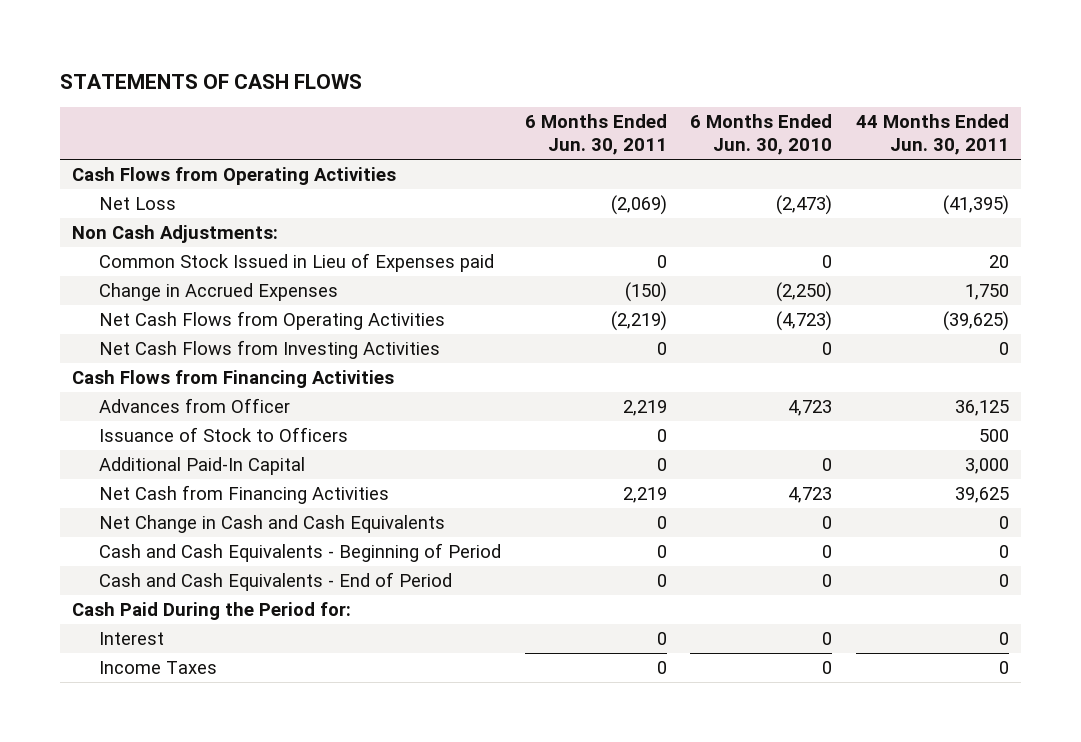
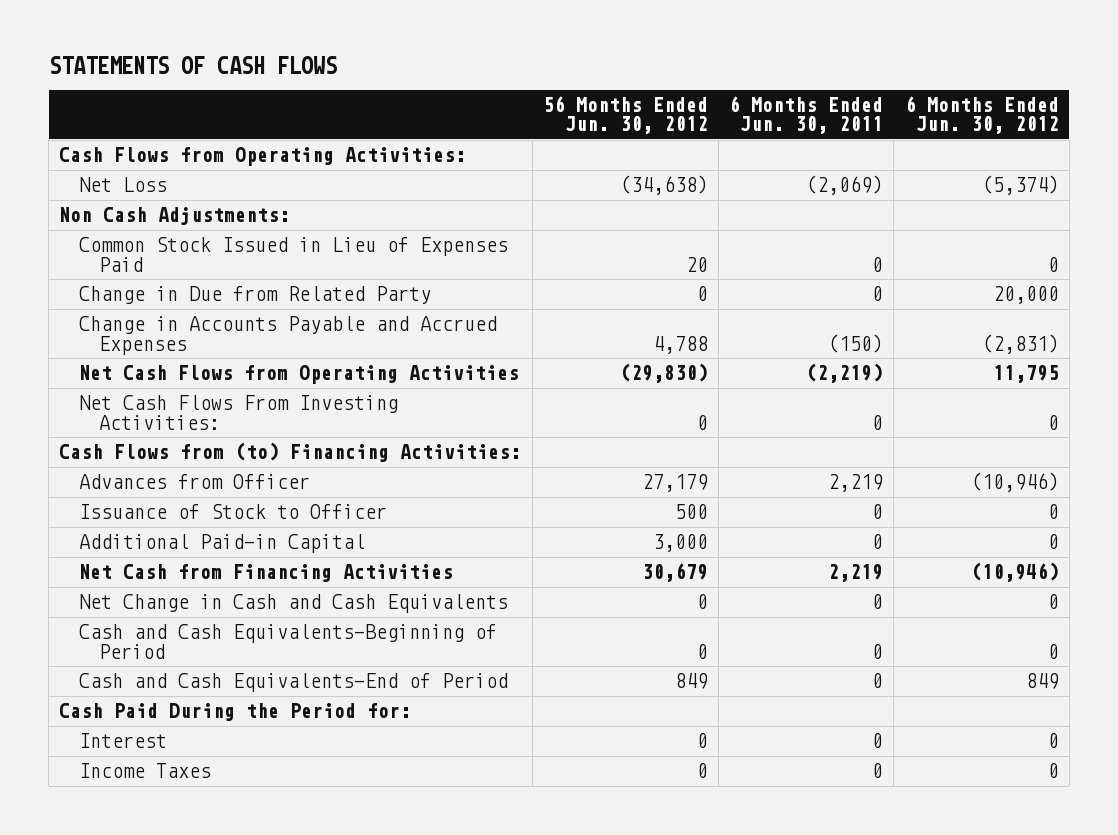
[690,114,833,156] 6 Months Ended Jun. 30, 2010 -> none
[855,114,1009,156] 44 Months Ended Jun. 30, 2011 -> none
none -> [542,96,708,135] 56 Months Ended Jun. 30, 2012
none -> [904,96,1059,135] 6 Months Ended Jun. 30, 2012
[72,166,397,185] Cash Flows from Operating Activities -> [59,147,467,167] Cash Flows from Operating Activities:
[98,252,494,272] Common Stock Issued in Lieu of Expenses paid -> [79,237,509,272] Common Stock Issued in Lieu of Expenses Paid
none -> [79,286,432,305] Change in Due from Related Party
[98,282,338,301] Change in Accrued Expenses -> [79,316,498,355] Change in Accounts Payable and Accrued Expenses
[98,339,440,359] Net Cash Flows from Investing Activities -> [79,395,399,430] Net Cash Flows From Investing Activities:
[72,369,395,388] Cash Flows from Financing Activities -> [59,442,522,463] Cash Flows from (to) Financing Activities:
[98,426,348,442] Issuance of Stock to Officers -> [79,504,388,520] Issuance of Stock to Officer
[98,456,305,475] Additional Paid-In Capital -> [79,534,366,554] Additional Paid-in Capital
[98,542,501,562] Cash and Cash Equivalents - Beginning of Period -> [79,624,498,659] Cash and Cash Equivalents-Beginning of Period
[98,571,452,591] Cash and Cash Equivalents - End of Period -> [79,673,509,693] Cash and Cash Equivalents-End of Period

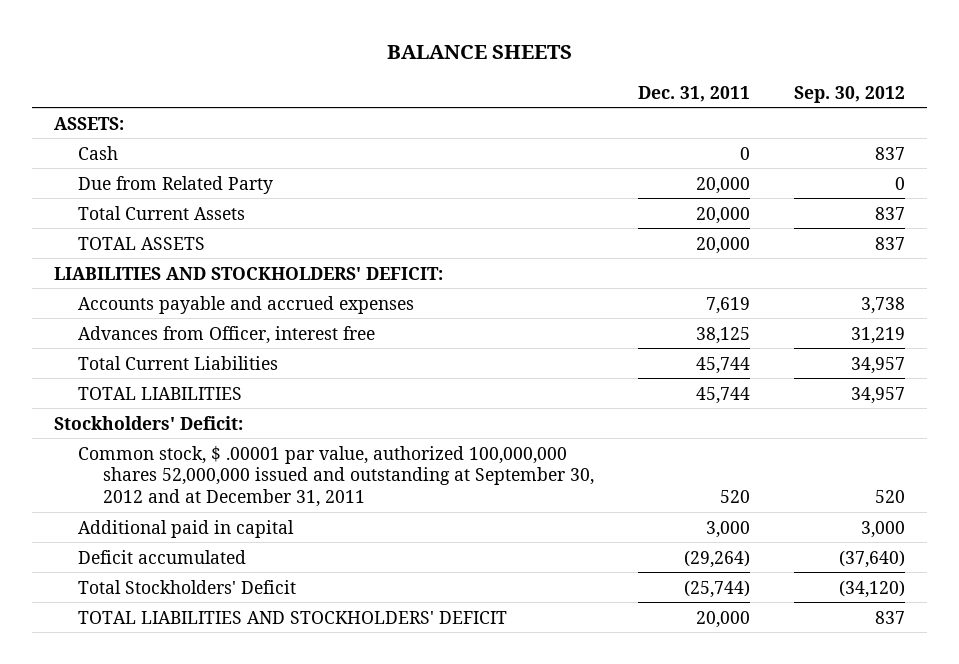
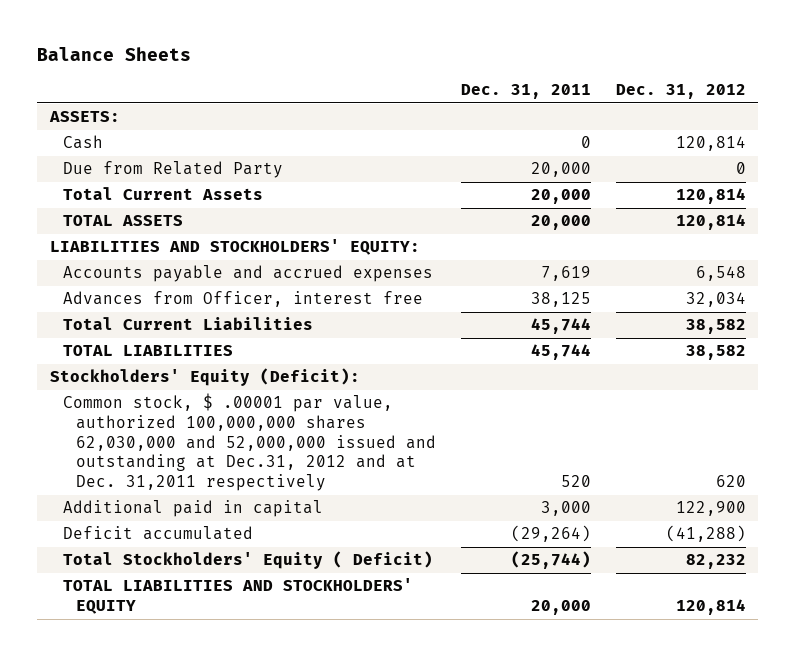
[386,45,572,60] BALANCE SHEETS -> [37,47,192,62] Balance Sheets
[794,85,906,103] Sep. 30, 2012 -> none
none -> [615,83,746,99] Dec. 31, 2012
[53,266,443,280] LIABILITIES AND STOCKHOLDERS' DEFICIT: -> [50,239,421,256] LIABILITIES AND STOCKHOLDERS' EQUITY:
[53,415,243,430] Stockholders' Deficit: -> [50,368,361,387] Stockholders' Equity (Deficit):
[78,445,594,507] Common stock, $ .00001 par value, authorized 100,000,000 shares 52,000,000 issued and outstanding at September 30, 2012 and at December 31, 2011 -> [62,393,436,492] Common stock, $ .00001 par value, authorized 100,000,000 shares 62,030,000 and 52,000,000 issued and outstanding at Dec.31, 2012 and at Dec. 31,2011 respectively
[78,579,297,594] Total Stockholders' Deficit -> [62,551,433,570] Total Stockholders' Equity ( Deficit)
[78,610,508,624] TOTAL LIABILITIES AND STOCKHOLDERS' DEFICIT -> [62,578,413,615] TOTAL LIABILITIES AND STOCKHOLDERS' EQUITY

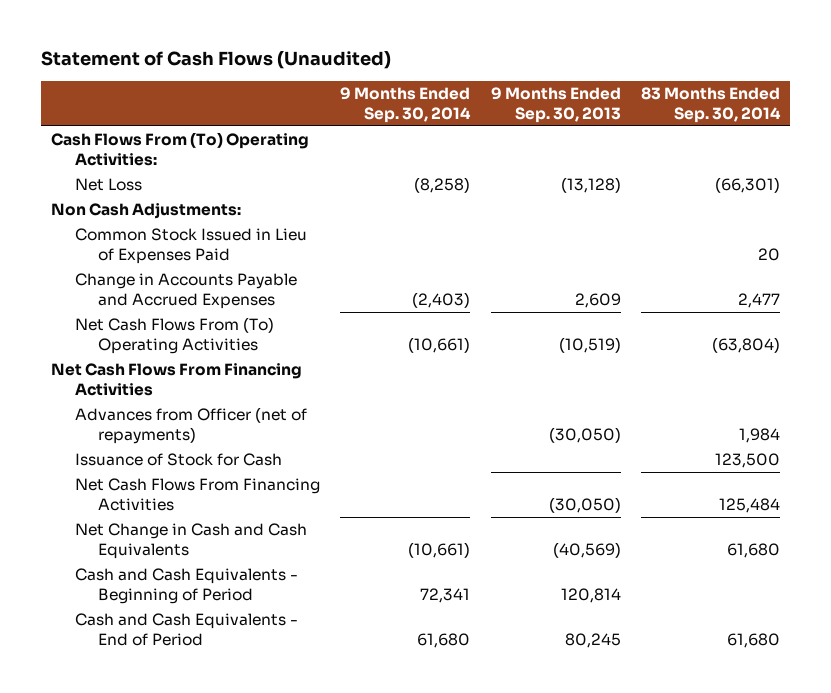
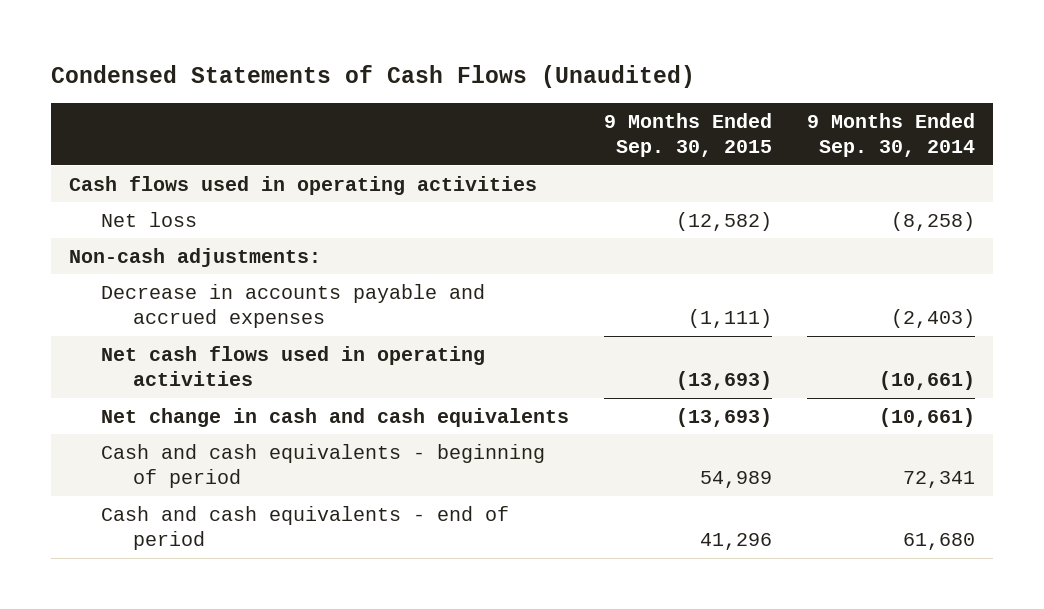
[41,51,392,70] Statement of Cash Flows (Unaudited) -> [51,64,696,88] Condensed Statements of Cash Flows (Unaudited)
[490,87,621,123] 9 Months Ended Sep. 30, 2013 -> none
[641,87,782,123] 83 Months Ended Sep. 30, 2014 -> none
none -> [604,112,773,158] 9 Months Ended Sep. 30, 2015
[74,228,307,264] Common Stock Issued in Lieu of Expenses Paid -> none
[51,363,303,396] Net Cash Flows From Financing Activities -> none
[74,407,307,444] Advances from Officer (net of repayments) -> none
[74,453,282,467] Issuance of Stock for Cash -> none
[74,478,320,511] Net Cash Flows From Financing Activities -> none
[51,132,310,166] Cash Flows From (To) Operating Activities: -> [68,175,537,195] Cash flows used in operating activities
[74,178,142,192] Net Loss -> [100,211,197,227] Net loss
[51,203,242,220] Non Cash Adjustments: -> [68,247,321,267] Non-cash adjustments:
[74,273,297,309] Change in Accounts Payable and Accrued Expenses -> [100,283,485,329] Decrease in accounts payable and accrued expenses
[74,317,274,354] Net Cash Flows From (To) Operating Activities -> [100,345,485,387] Net cash flows used in operating activities
[74,523,307,559] Net Change in Cash and Cash Equivalents -> [100,407,569,427] Net change in cash and cash equivalents
[74,568,298,604] Cash and Cash Equivalents - Beginning of Period -> [100,443,545,489] Cash and cash equivalents - beginning of period
[74,613,298,646] Cash and Cash Equivalents - End of Period -> [100,505,509,551] Cash and cash equivalents - end of period

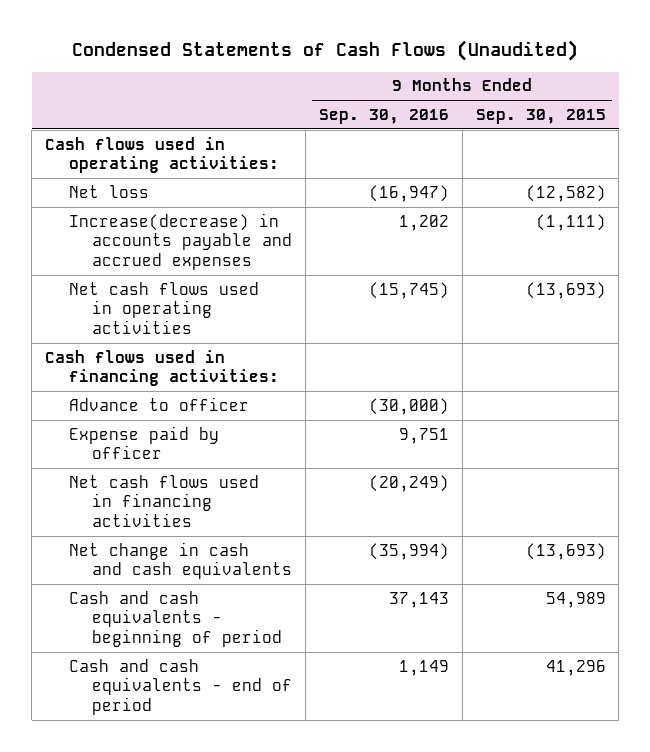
[807,112,976,158] 9 Months Ended Sep. 30, 2014 -> none
none -> [318,108,449,124] Sep. 30, 2016
[68,175,537,195] Cash flows used in operating activities -> [44,136,279,174] Cash flows used in operating activities:
[68,247,321,267] Non-cash adjustments: -> none
[100,283,485,329] Decrease in accounts payable and accrued expenses -> [68,212,293,271] Increase(decrease) in accounts payable and accrued expenses
none -> [44,349,279,387] Cash flows used in financing activities:
none -> [68,396,249,411] Advance to officer
none -> [68,425,219,460] Expense paid by officer
none -> [68,474,259,528] Net cash flows used in financing activities

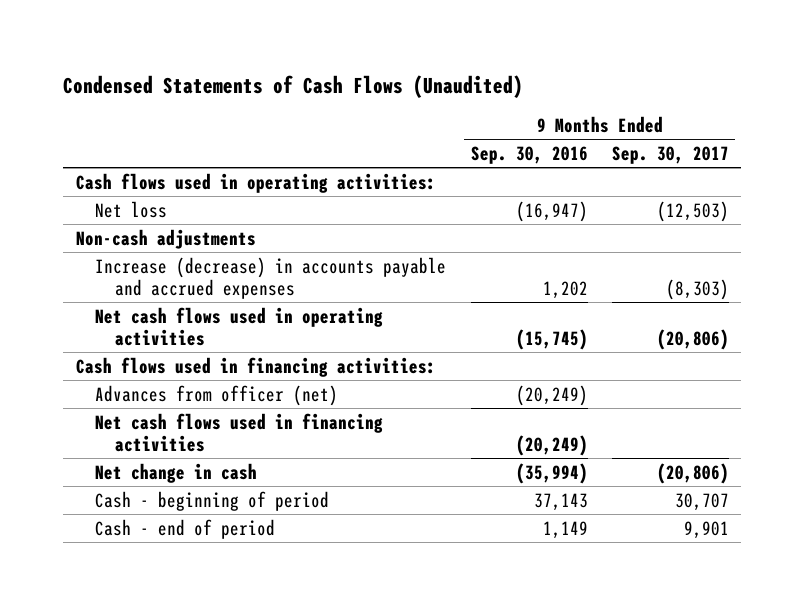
[475,108,606,124] Sep. 30, 2015 -> none
none -> [611,146,729,165] Sep. 30, 2017
none -> [75,228,256,249] Non-cash adjustments
[68,212,293,271] Increase(decrease) in accounts payable and accrued expenses -> [95,256,447,299] Increase (decrease) in accounts payable and accrued expenses
[68,396,249,411] Advance to officer -> none
[68,425,219,460] Expense paid by officer -> none
none -> [95,384,339,406] Advances from officer (net)
[68,541,293,580] Net change in cash and cash equivalents -> [95,462,258,483] Net change in cash
[68,590,283,648] Cash and cash equivalents - beginning of period -> [95,490,330,511] Cash - beginning of period
[68,658,293,716] Cash and cash equivalents - end of period -> [95,518,276,539] Cash - end of period

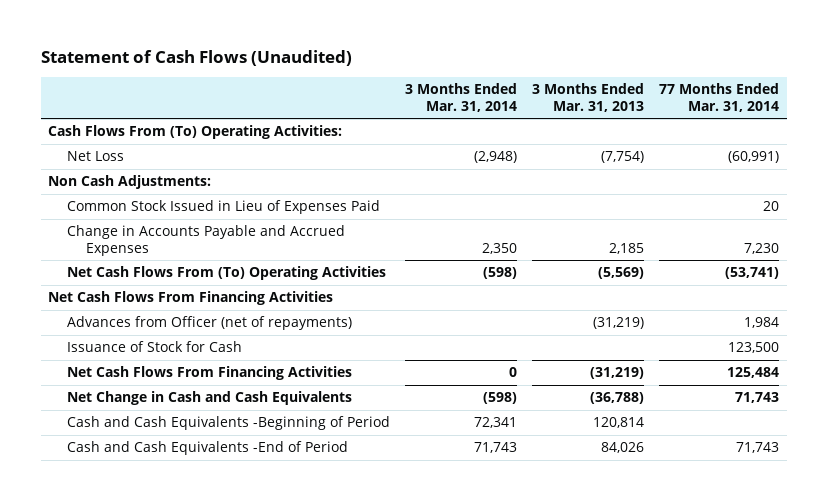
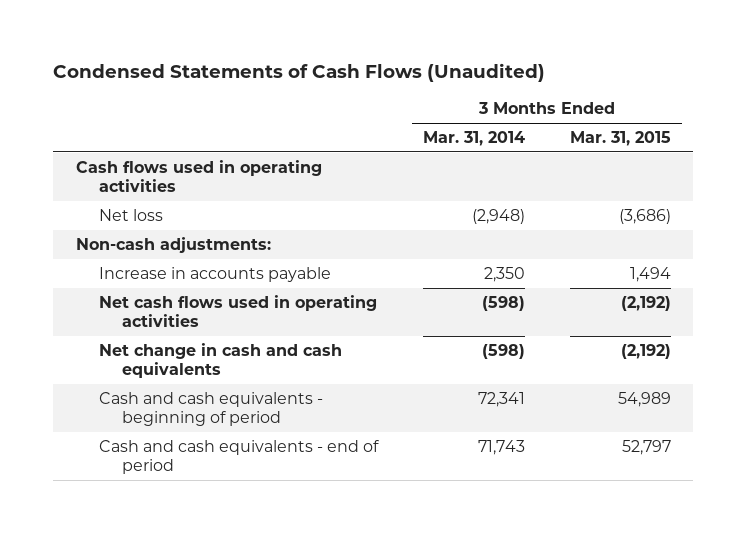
[40,49,352,66] Statement of Cash Flows (Unaudited) -> [53,63,546,83] Condensed Statements of Cash Flows (Unaudited)
[532,83,645,112] 3 Months Ended Mar. 31, 2013 -> none
[659,83,780,112] 77 Months Ended Mar. 31, 2014 -> none
none -> [569,131,671,147] Mar. 31, 2015
[67,200,381,215] Common Stock Issued in Lieu of Expenses Paid -> none
[48,291,334,306] Net Cash Flows From Financing Activities -> none
[67,316,353,331] Advances from Officer (net of repayments) -> none
[67,341,243,353] Issuance of Stock for Cash -> none
[67,366,353,381] Net Cash Flows From Financing Activities -> none
[48,125,343,140] Cash Flows From (To) Operating Activities: -> [75,159,322,192] Cash flows used in operating activities
[67,151,125,162] Net Loss -> [98,208,163,221] Net loss
[48,175,212,190] Non Cash Adjustments: -> [75,236,271,253] Non-cash adjustments:
[67,225,346,256] Change in Accounts Payable and Accrued Expenses -> [98,266,331,282] Increase in accounts payable
[67,266,387,281] Net Cash Flows From (To) Operating Activities -> [98,294,377,327] Net cash flows used in operating activities
[67,391,353,406] Net Change in Cash and Cash Equivalents -> [98,342,342,378] Net change in cash and cash equivalents
[67,416,391,431] Cash and Cash Equivalents -Beginning of Period -> [98,391,323,426] Cash and cash equivalents - beginning of period
[67,441,349,456] Cash and Cash Equivalents -End of Period -> [98,439,379,474] Cash and cash equivalents - end of period

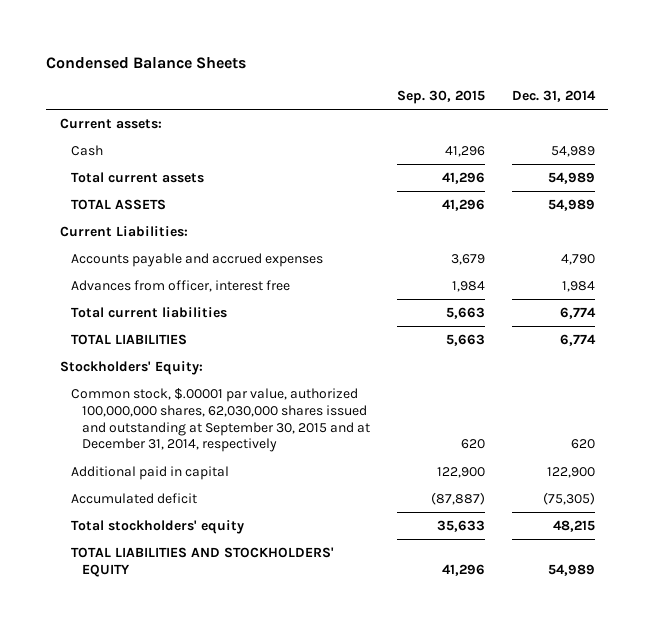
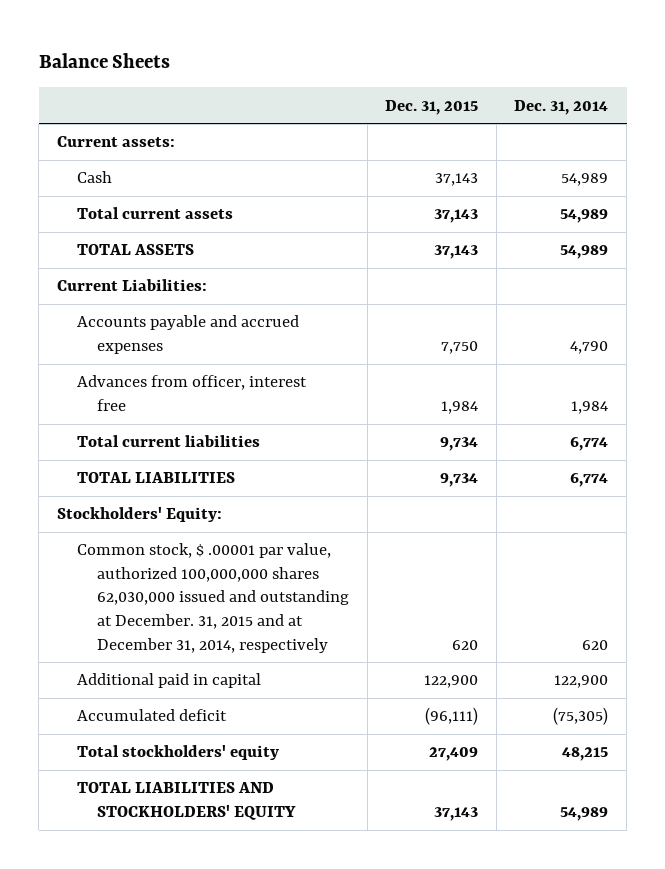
[46,57,247,70] Condensed Balance Sheets -> [38,53,170,69] Balance Sheets
[396,89,485,104] Sep. 30, 2015 -> none
none -> [385,99,479,115] Dec. 31, 2015
[70,388,370,453] Common stock, $.00001 par value, authorized 100,000,000 shares, 62,030,000 shares issued and outstanding at September 30, 2015 and at December 31, 2014, respectively -> [76,543,349,653] Common stock, $ .00001 par value, authorized 100,000,000 shares 62,030,000 issued and outstanding at December. 31, 2015 and at December 31, 2014, respectively

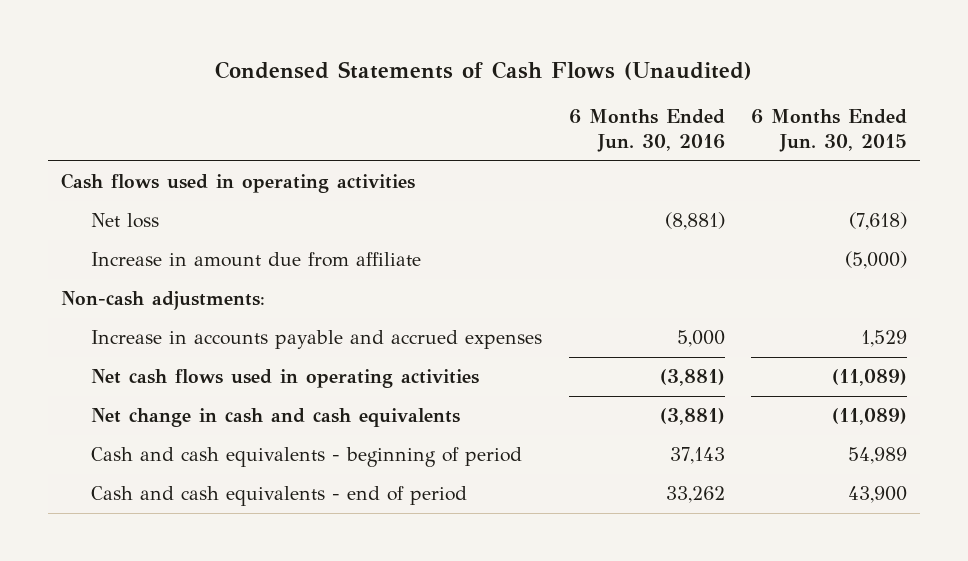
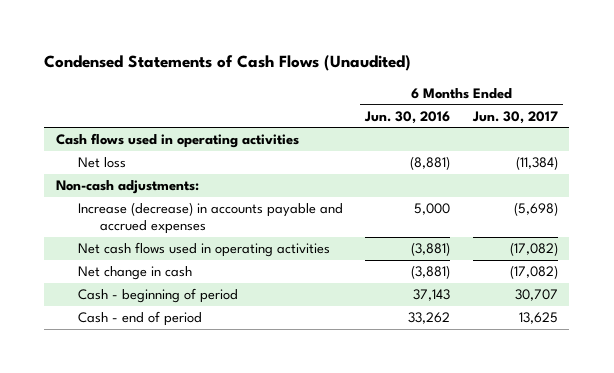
[751,109,908,153] 6 Months Ended Jun. 30, 2015 -> none
none -> [471,110,558,124] Jun. 30, 2017
[91,251,422,267] Increase in amount due from affiliate -> none
[91,329,543,349] Increase in accounts payable and accrued expenses -> [77,202,343,235] Increase (decrease) in accounts payable and accrued expenses
[91,407,461,427] Net change in cash and cash equivalents -> [77,266,192,281] Net change in cash
[91,446,523,467] Cash and cash equivalents - beginning of period -> [77,288,238,304] Cash - beginning of period
[91,485,468,506] Cash and cash equivalents - end of period -> [77,311,202,327] Cash - end of period

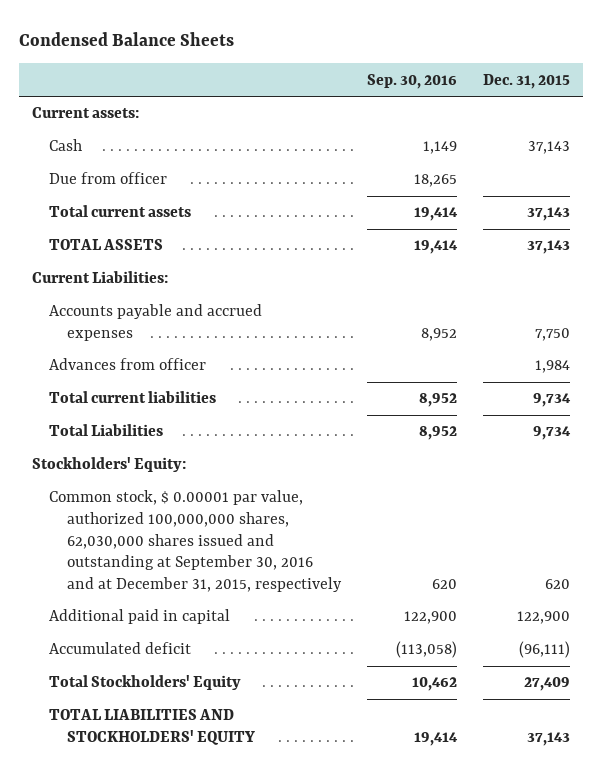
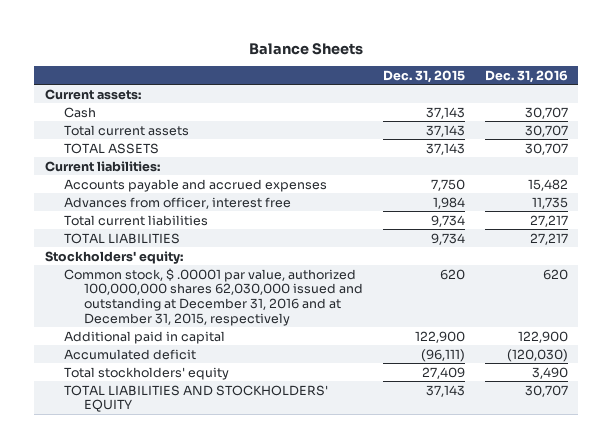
[18,31,234,46] Condensed Balance Sheets -> [249,42,364,55] Balance Sheets
[366,73,457,89] Sep. 30, 2016 -> none
none -> [485,69,569,83] Dec. 31, 2016
[49,172,168,185] Due from officer -> none
[31,271,168,284] Current Liabilities: -> [44,160,160,172] Current liabilities:
[49,358,207,371] Advances from officer -> [64,196,292,209] Advances from officer, interest free
[49,424,164,437] Total Liabilities -> [64,232,181,244] TOTAL LIABILITIES
[31,457,186,473] Stockholders' Equity: -> [44,250,183,264] Stockholders' equity:
[49,490,342,592] Common stock, $ 0.00001 par value, authorized 100,000,000 shares, 62,030,000 shares issued and outstanding at September 30, 2016 and at December 31, 2015, respectively -> [64,267,363,326] Common stock, $ .00001 par value, authorized 100,000,000 shares 62,030,000 issued and outstanding at December 31, 2016 and at December 31, 2015, respectively
[49,675,242,691] Total Stockholders' Equity -> [64,366,230,380] Total stockholders' equity

